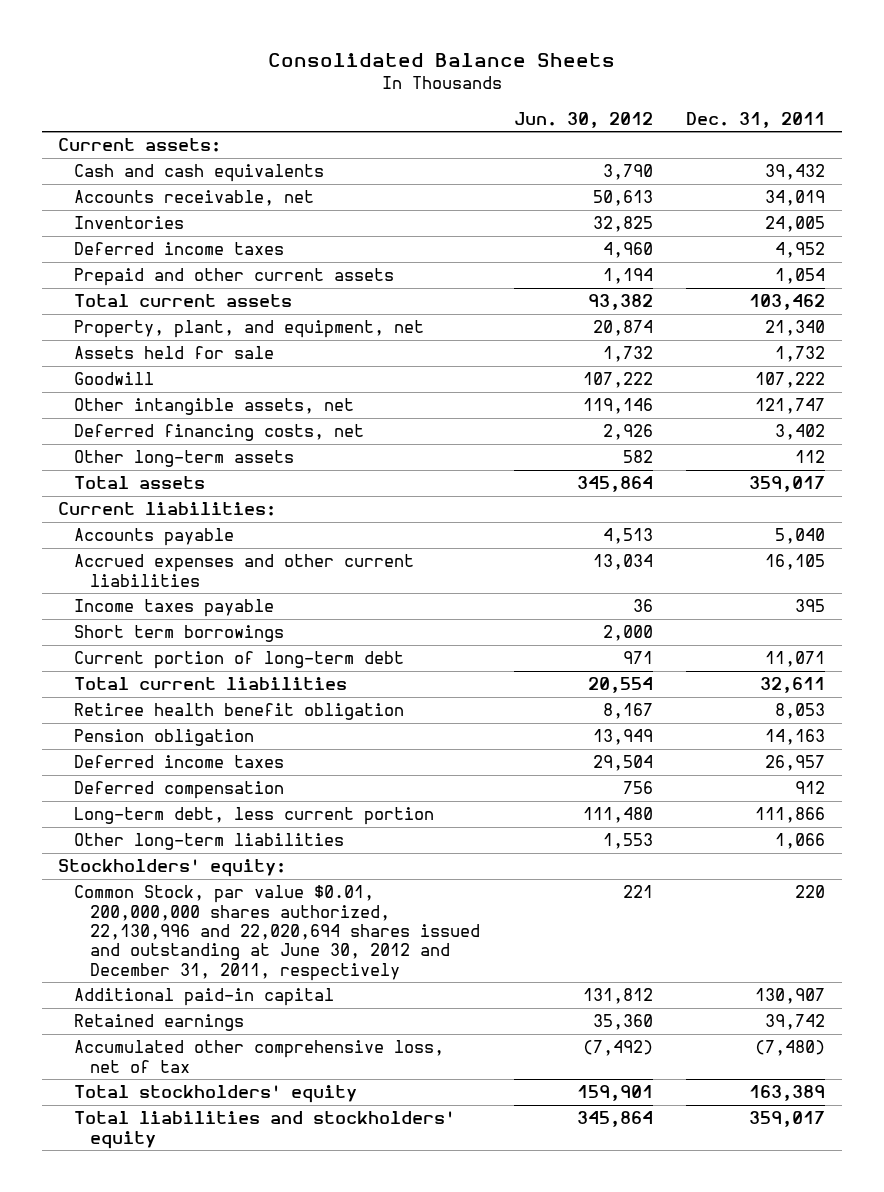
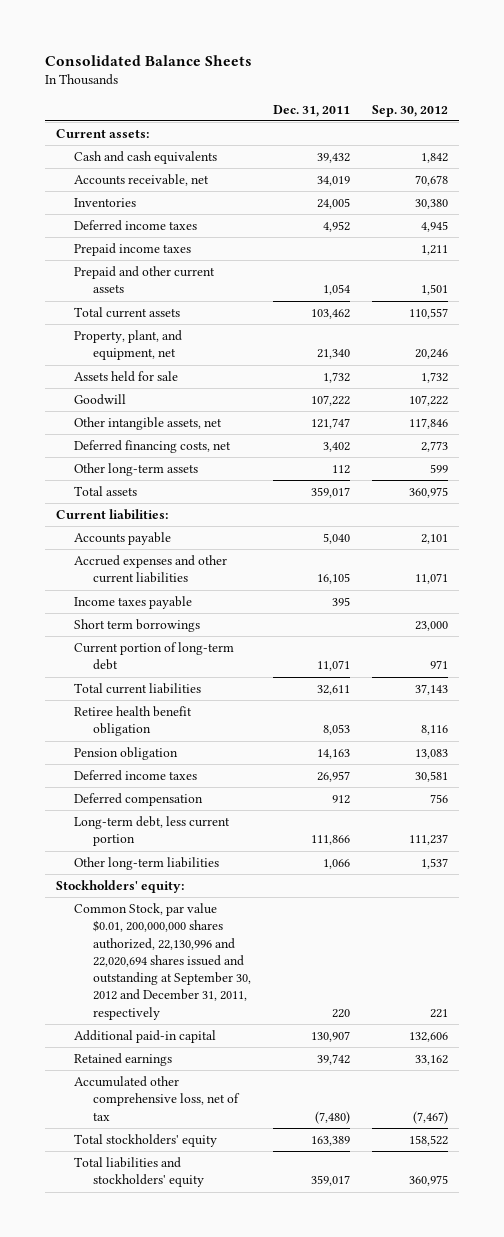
[513,111,653,128] Jun. 30, 2012 -> none
none -> [372,104,449,117] Sep. 30, 2012
none -> [74,243,192,257] Prepaid income taxes
[74,885,481,981] Common Stock, par value $0.01, 200,000,000 shares authorized, 22,130,996 and 22,020,694 shares issued and outstanding at June 30, 2012 and December 31, 2011, respectively -> [74,903,251,1020] Common Stock, par value $0.01, 200,000,000 shares authorized, 22,130,996 and 22,020,694 shares issued and outstanding at September 30, 2012 and December 31, 2011, respectively

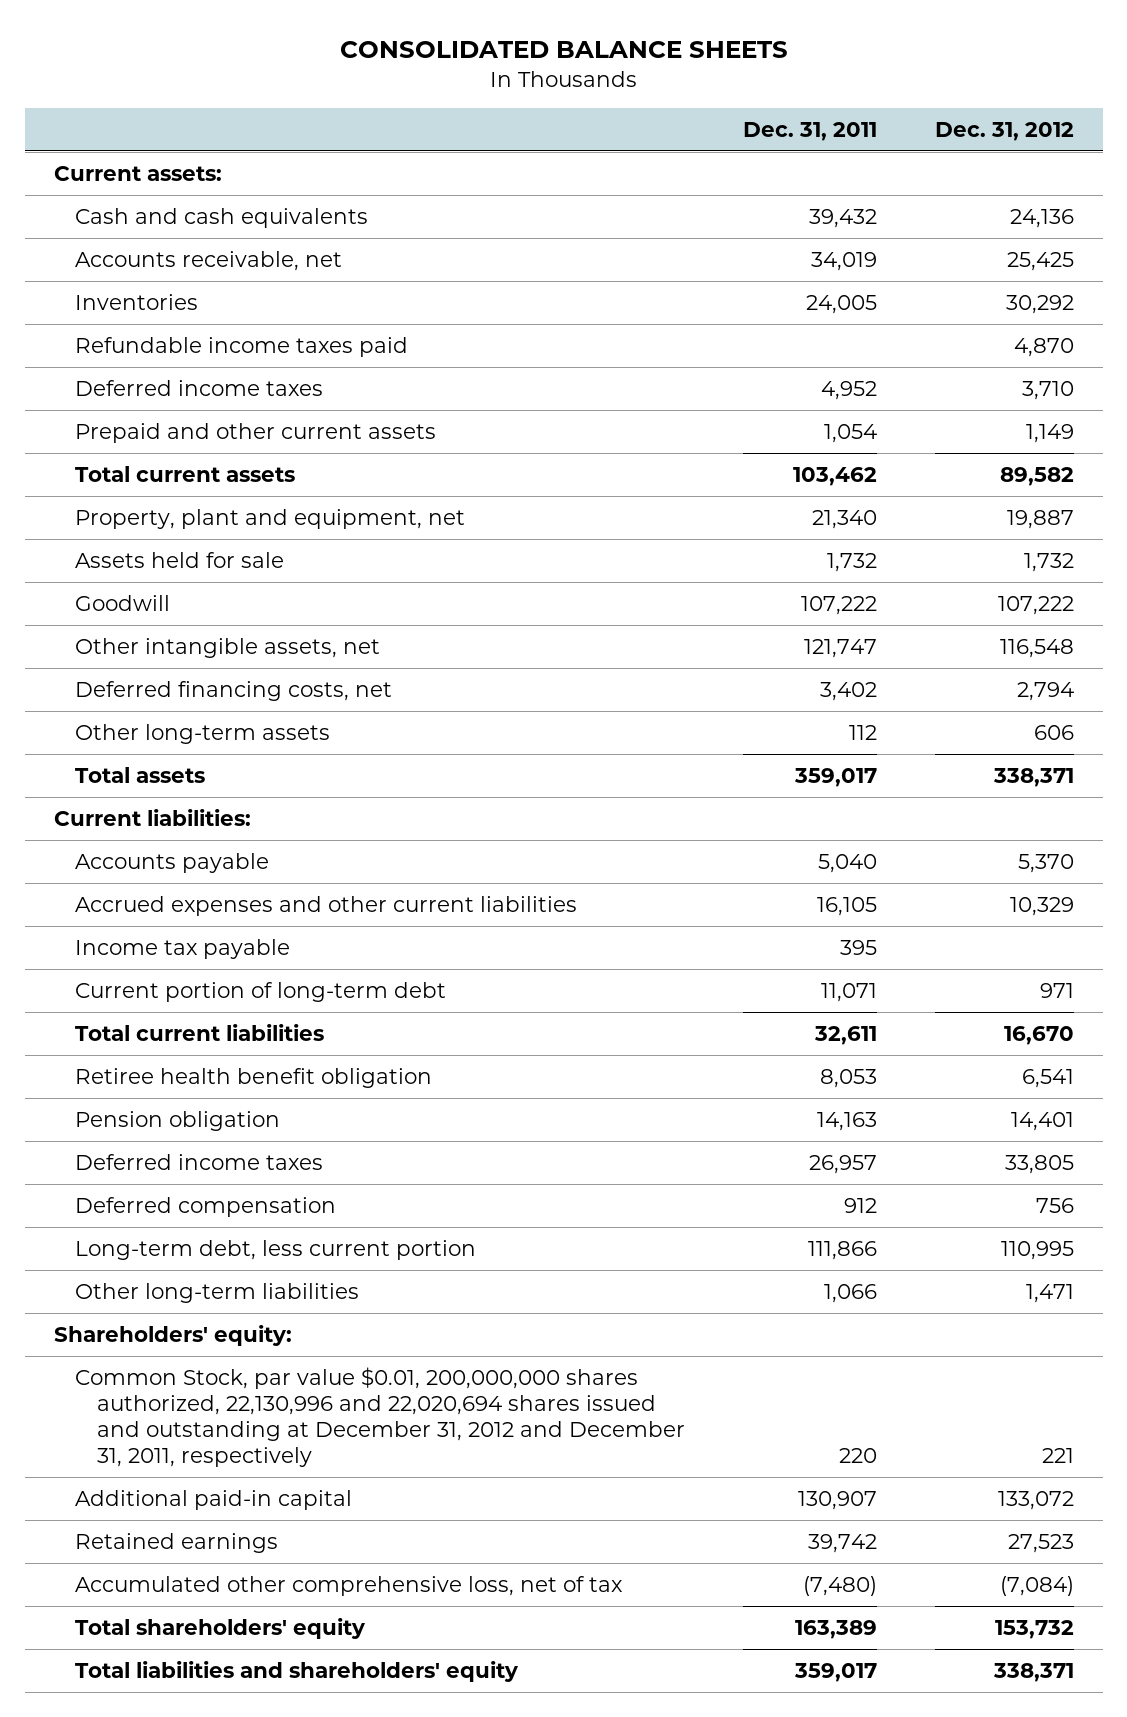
[44,54,252,66] Consolidated Balance Sheets -> [339,40,788,58] CONSOLIDATED BALANCE SHEETS
[372,104,449,117] Sep. 30, 2012 -> none
none -> [934,121,1074,141] Dec. 31, 2012
none -> [75,336,409,357] Refundable income taxes paid
[74,243,192,257] Prepaid income taxes -> none
[74,330,183,361] Property, plant, and equipment, net -> [75,508,466,529] Property, plant and equipment, net
[74,619,201,633] Short term borrowings -> none
[74,596,193,610] Income taxes payable -> [75,938,291,959] Income tax payable
[55,880,184,894] Stockholders' equity: -> [53,1324,292,1346] Shareholders' equity:
[74,903,251,1020] Common Stock, par value $0.01, 200,000,000 shares authorized, 22,130,996 and 22,020,694 shares issued and outstanding at September 30, 2012 and December 31, 2011, respectively -> [75,1366,685,1467] Common Stock, par value $0.01, 200,000,000 shares authorized, 22,130,996 and 22,020,694 shares issued and outstanding at December 31, 2012 and December 31, 2011, respectively
[74,1134,218,1148] Total stockholders' equity -> [75,1617,367,1639] Total shareholders' equity
[74,1157,204,1188] Total liabilities and stockholders' equity -> [75,1660,520,1682] Total liabilities and shareholders' equity

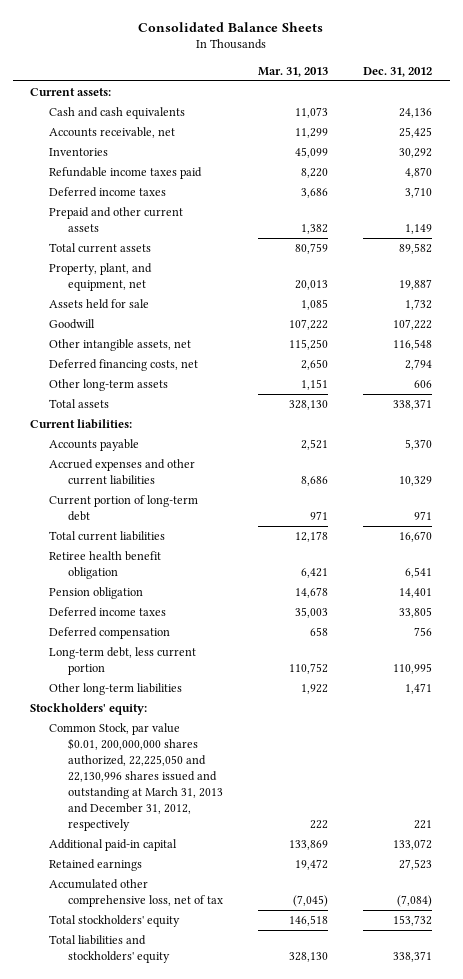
[339,40,788,58] CONSOLIDATED BALANCE SHEETS -> [138,21,324,32] Consolidated Balance Sheets
[742,121,877,141] Dec. 31, 2011 -> none
none -> [258,66,329,77] Mar. 31, 2013
[75,508,466,529] Property, plant and equipment, net -> [48,263,152,292] Property, plant, and equipment, net
[75,938,291,959] Income tax payable -> none
[53,1324,292,1346] Shareholders' equity: -> [30,703,148,716] Stockholders' equity:
[75,1366,685,1467] Common Stock, par value $0.01, 200,000,000 shares authorized, 22,130,996 and 22,020,694 shares issued and outstanding at December 31, 2012 and December 31, 2011, respectively -> [48,723,223,832] Common Stock, par value $0.01, 200,000,000 shares authorized, 22,225,050 and 22,130,996 shares issued and outstanding at March 31, 2013 and December 31, 2012, respectively
[75,1617,367,1639] Total shareholders' equity -> [48,915,180,928] Total stockholders' equity
[75,1660,520,1682] Total liabilities and shareholders' equity -> [48,935,170,964] Total liabilities and stockholders' equity

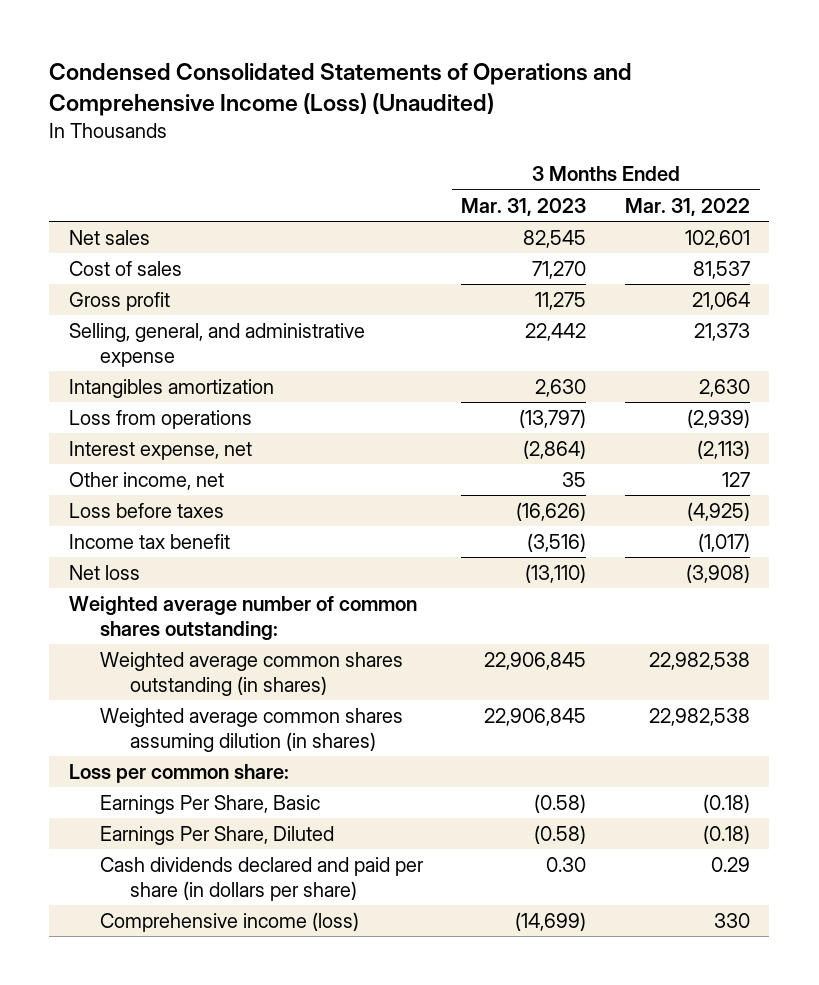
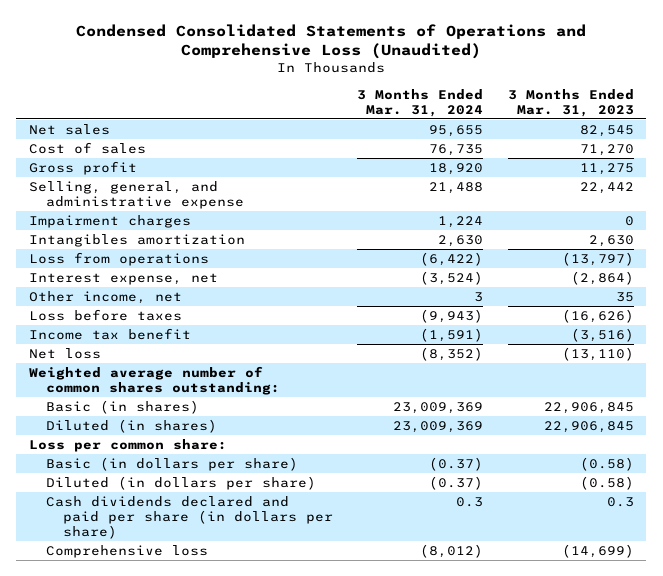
[49,63,633,117] Condensed Consolidated Statements of Operations and Comprehensive Income (Loss) (Unaudited) -> [76,23,587,60] Condensed Consolidated Statements of Operations and Comprehensive Loss (Unaudited)
[624,197,750,216] Mar. 31, 2022 -> none
none -> [357,88,484,117] 3 Months Ended Mar. 31, 2024
none -> [28,214,191,228] Impairment charges
[99,652,403,696] Weighted average common shares outstanding (in shares) -> [45,399,199,414] Basic (in shares)
[99,708,403,752] Weighted average common shares assuming dilution (in shares) -> [45,418,217,433] Diluted (in shares)
[99,795,320,815] Earnings Per Share, Basic -> [45,456,298,471] Basic (in dollars per share)
[99,826,334,846] Earnings Per Share, Diluted -> [45,475,316,490] Diluted (in dollars per share)
[546,857,587,873] 0.30 -> [606,496,634,507] 0.3
[99,912,359,933] Comprehensive income (loss) -> [45,544,208,558] Comprehensive loss

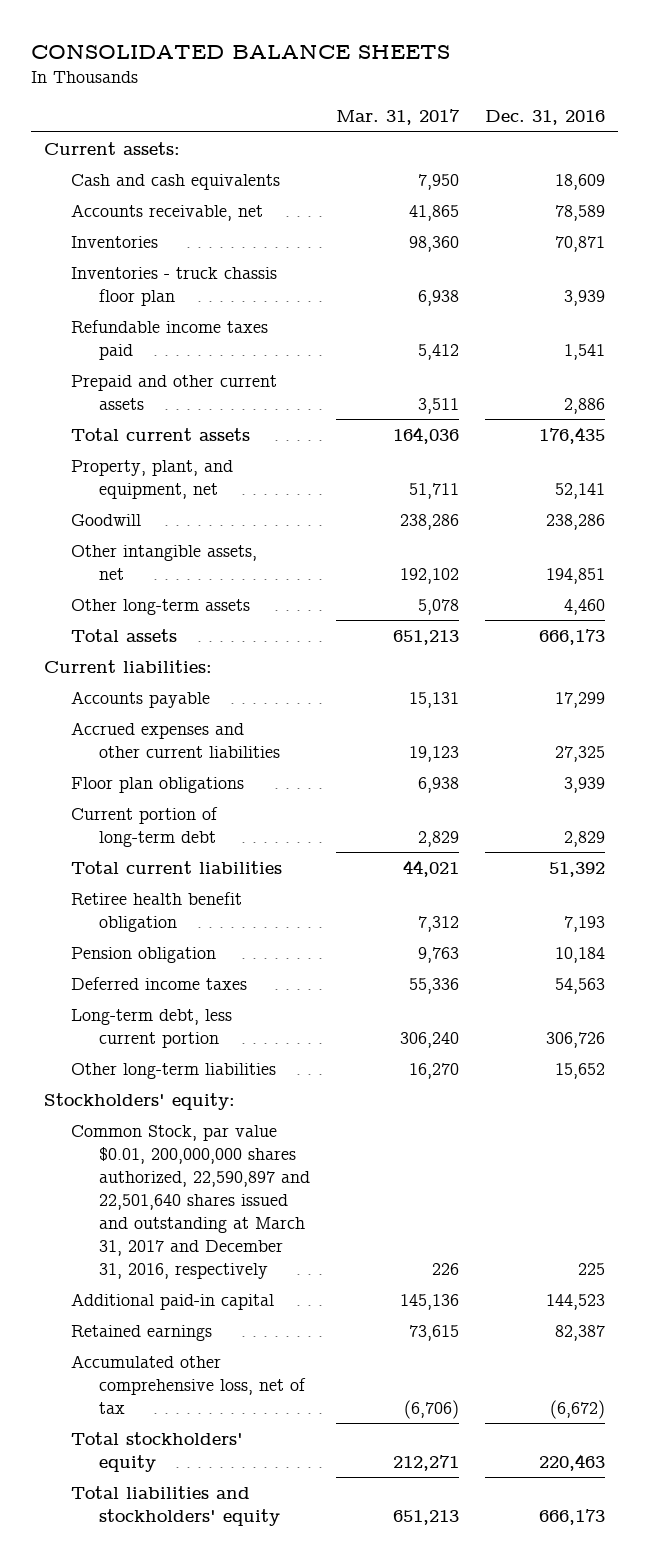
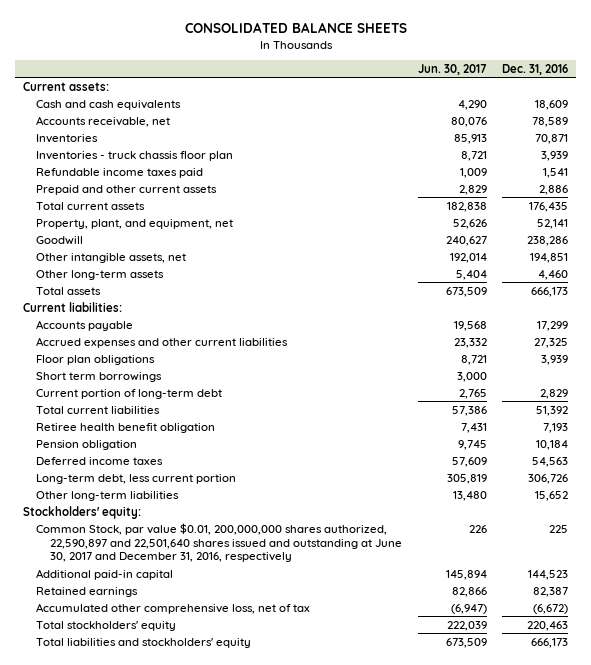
[335,109,460,126] Mar. 31, 2017 -> none
none -> [417,64,487,76] Jun. 30, 2017
none -> [36,371,163,382] Short term borrowings
[71,1124,310,1279] Common Stock, par value $0.01, 200,000,000 shares authorized, 22,590,897 and 22,501,640 shares issued and outstanding at March 31, 2017 and December 31, 2016, respectively -> [36,522,403,563] Common Stock, par value $0.01, 200,000,000 shares authorized, 22,590,897 and 22,501,640 shares issued and outstanding at June 30, 2017 and December 31, 2016, respectively

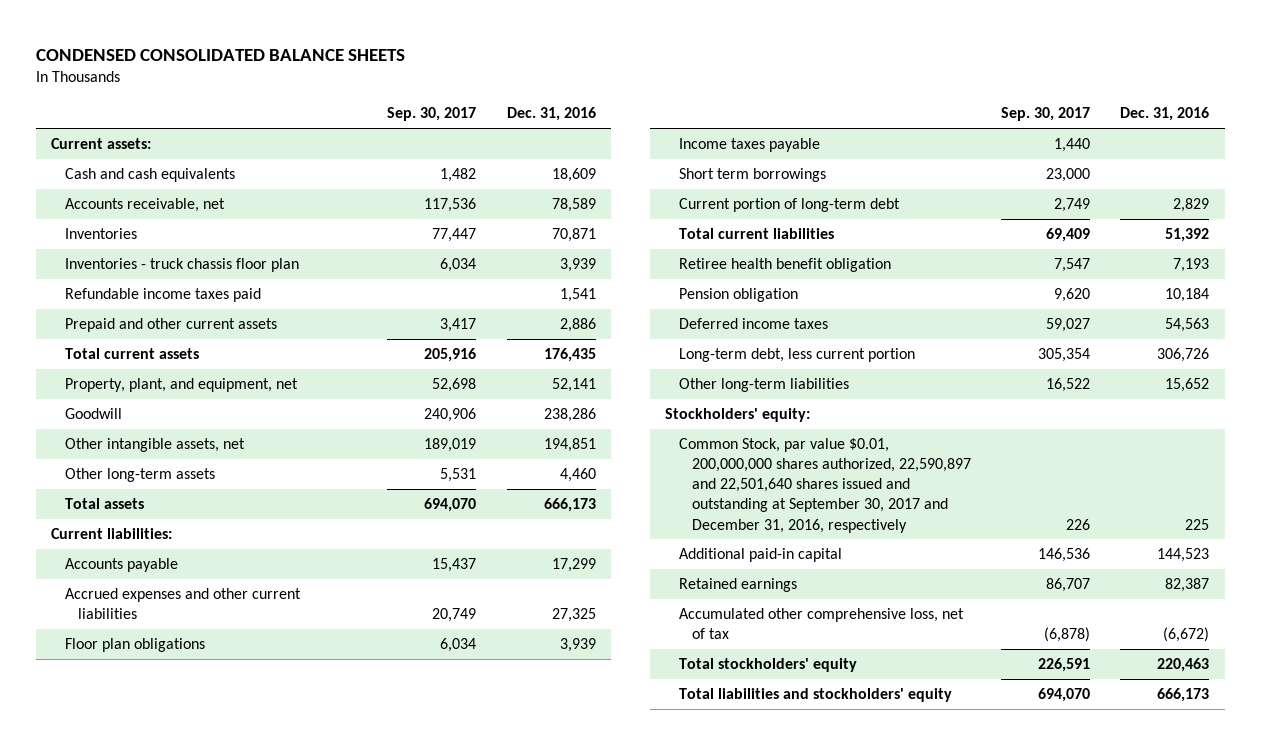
[184,22,407,34] CONSOLIDATED BALANCE SHEETS -> [36,48,406,61] CONDENSED CONSOLIDATED BALANCE SHEETS
[417,64,487,76] Jun. 30, 2017 -> none
none -> [387,107,477,122] Sep. 30, 2017
none -> [678,138,820,153] Income taxes payable
[36,522,403,563] Common Stock, par value $0.01, 200,000,000 shares authorized, 22,590,897 and 22,501,640 shares issued and outstanding at June 30, 2017 and December 31, 2016, respectively -> [678,438,972,533] Common Stock, par value $0.01, 200,000,000 shares authorized, 22,590,897 and 22,501,640 shares issued and outstanding at September 30, 2017 and December 31, 2016, respectively

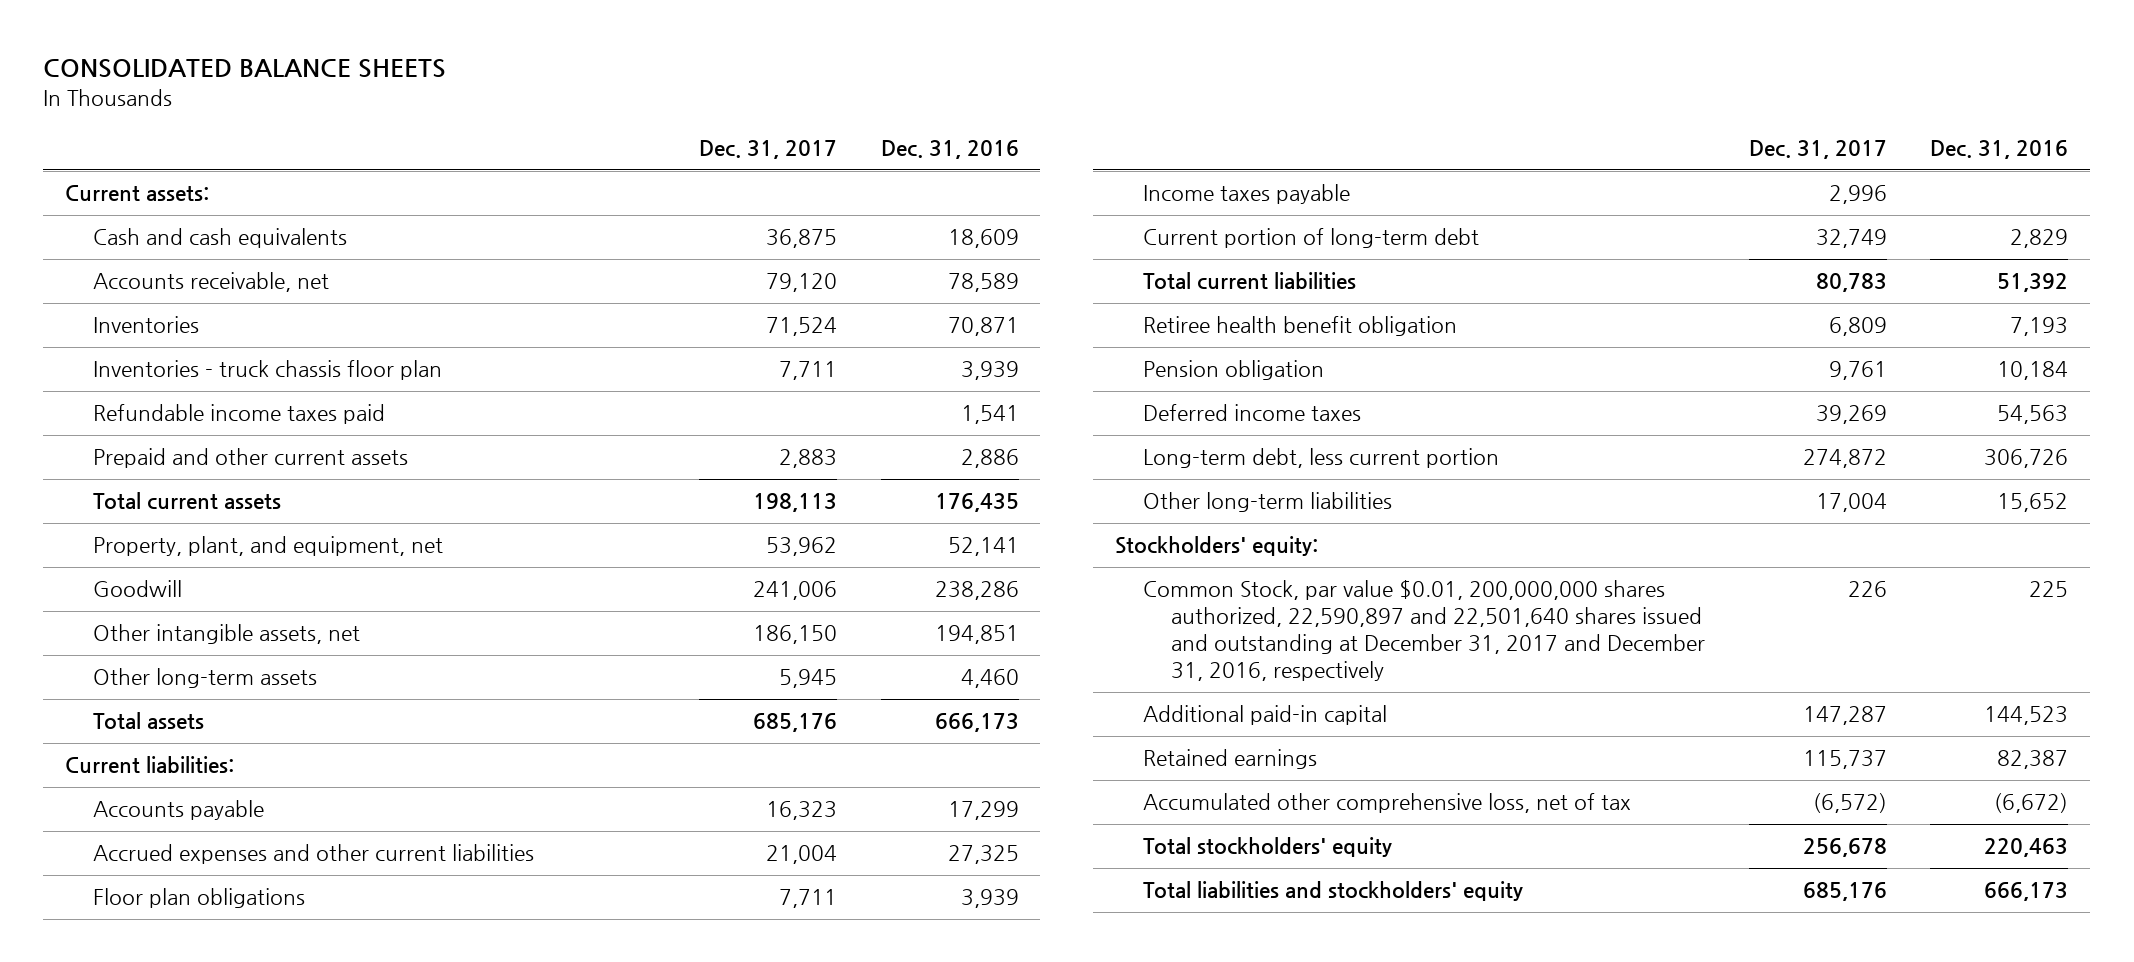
[36,48,406,61] CONDENSED CONSOLIDATED BALANCE SHEETS -> [43,59,447,79] CONSOLIDATED BALANCE SHEETS
[387,107,477,122] Sep. 30, 2017 -> none
none -> [699,140,838,160] Dec. 31, 2017
[678,168,826,183] Short term borrowings -> none
[678,438,972,533] Common Stock, par value $0.01, 200,000,000 shares authorized, 22,590,897 and 22,501,640 shares issued and outstanding at September 30, 2017 and December 31, 2016, respectively -> [1143,580,1706,682] Common Stock, par value $0.01, 200,000,000 shares authorized, 22,590,897 and 22,501,640 shares issued and outstanding at December 31, 2017 and December 31, 2016, respectively

